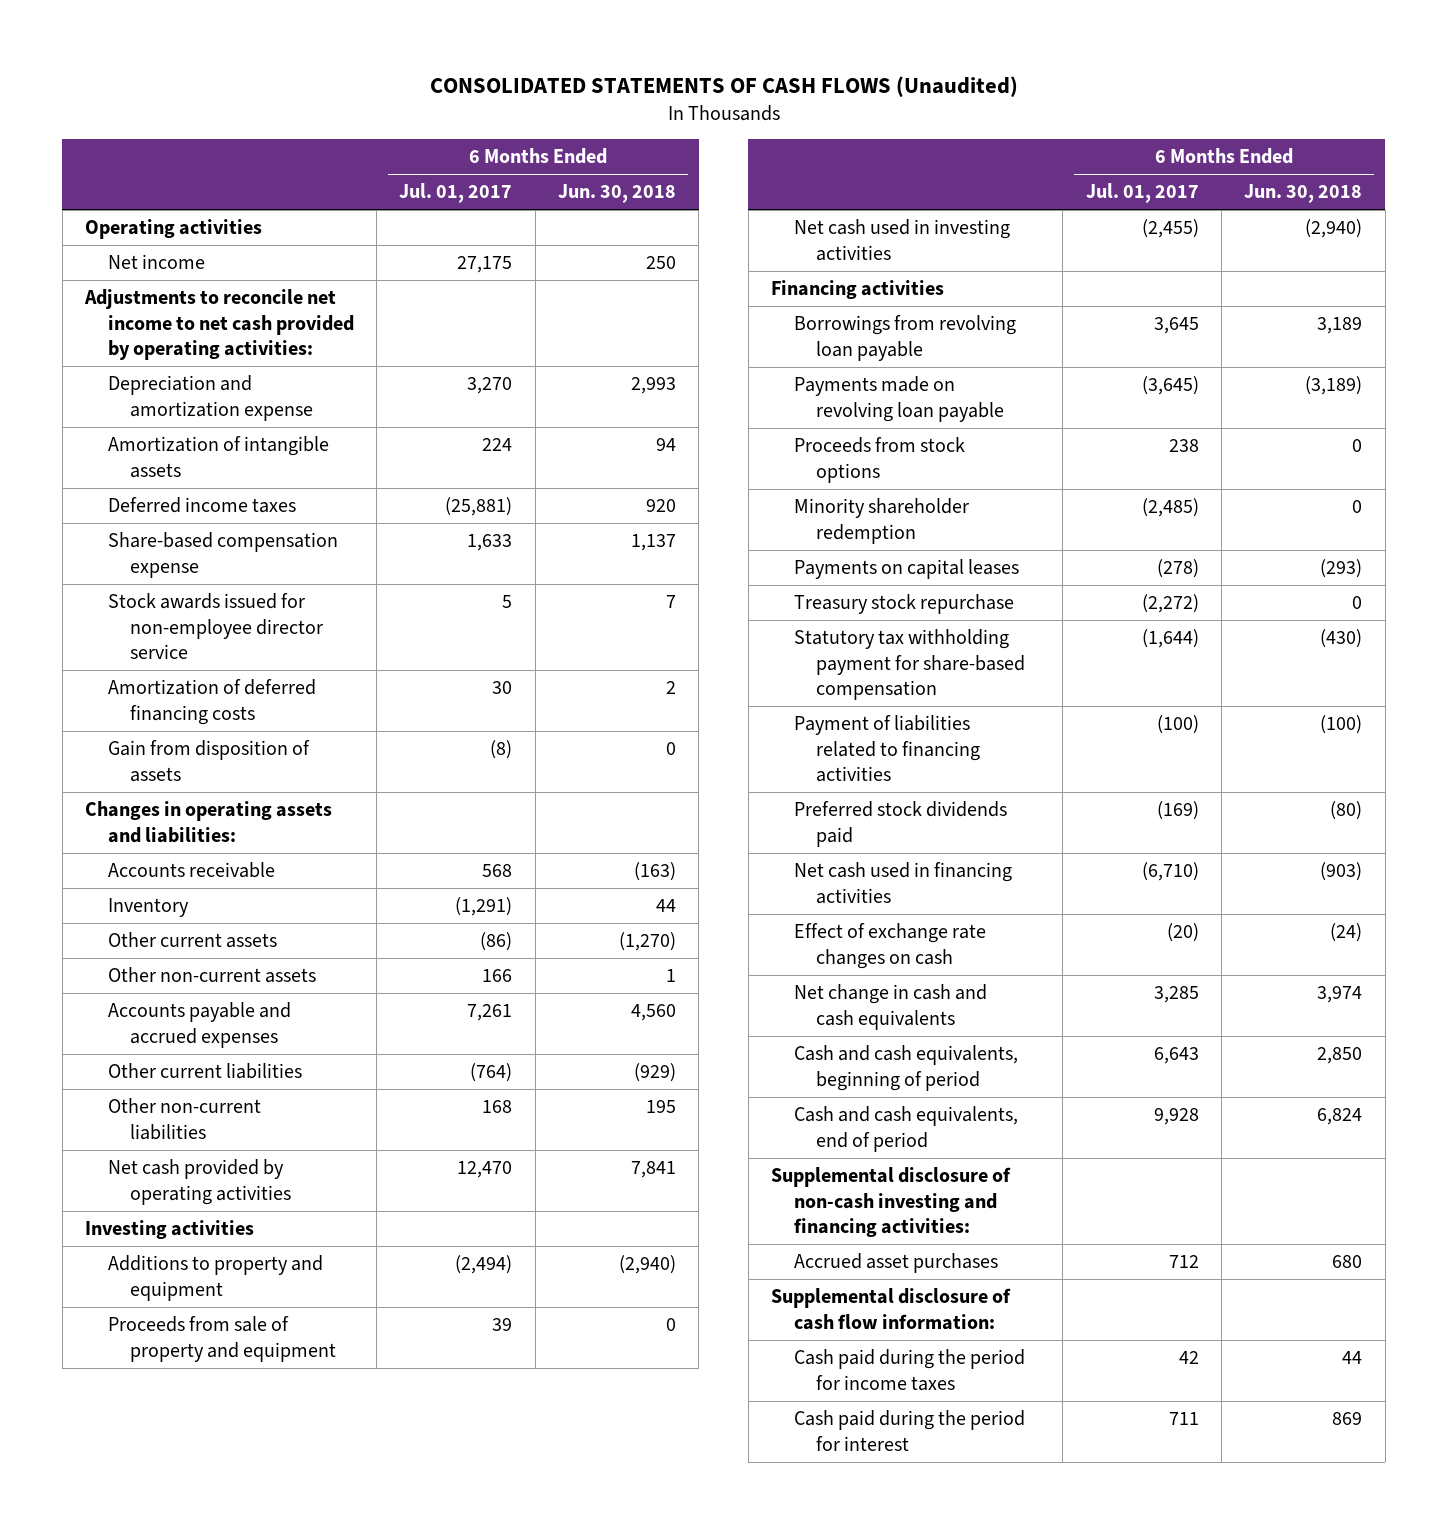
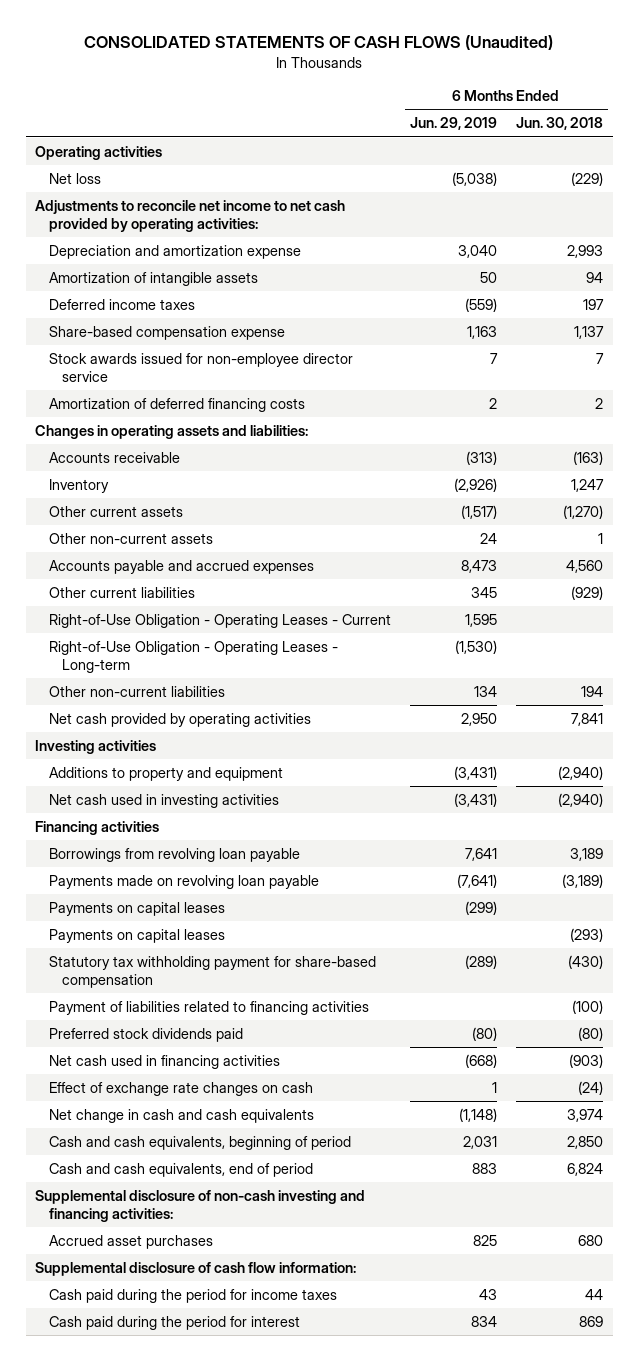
[399,183,513,204] Jul. 01, 2017 -> none
none -> [409,117,497,131] Jun. 29, 2019
[107,253,205,269] Net income -> [48,172,101,184] Net loss
[646,255,677,269] 250 -> [571,171,604,186] (229)
[646,498,677,512] 920 -> [583,298,605,310] 197
[107,739,310,782] Gain from disposition of assets -> none
[656,898,677,912] 44 -> [571,478,605,492] 1,247
none -> [48,613,391,628] Right-of-Use Obligation - Operating Leases - Current
none -> [48,640,338,674] Right-of-Use Obligation - Operating Leases - Long-term
[646,1099,677,1113] 195 -> [581,685,604,697] 194
[107,1315,337,1362] Proceeds from sale of property and equipment -> none
[793,436,965,483] Proceeds from stock options -> none
[793,497,969,544] Minority shareholder redemption -> none
none -> [48,901,225,916] Payments on capital leases
[793,593,1014,614] Treasury stock repurchase -> none

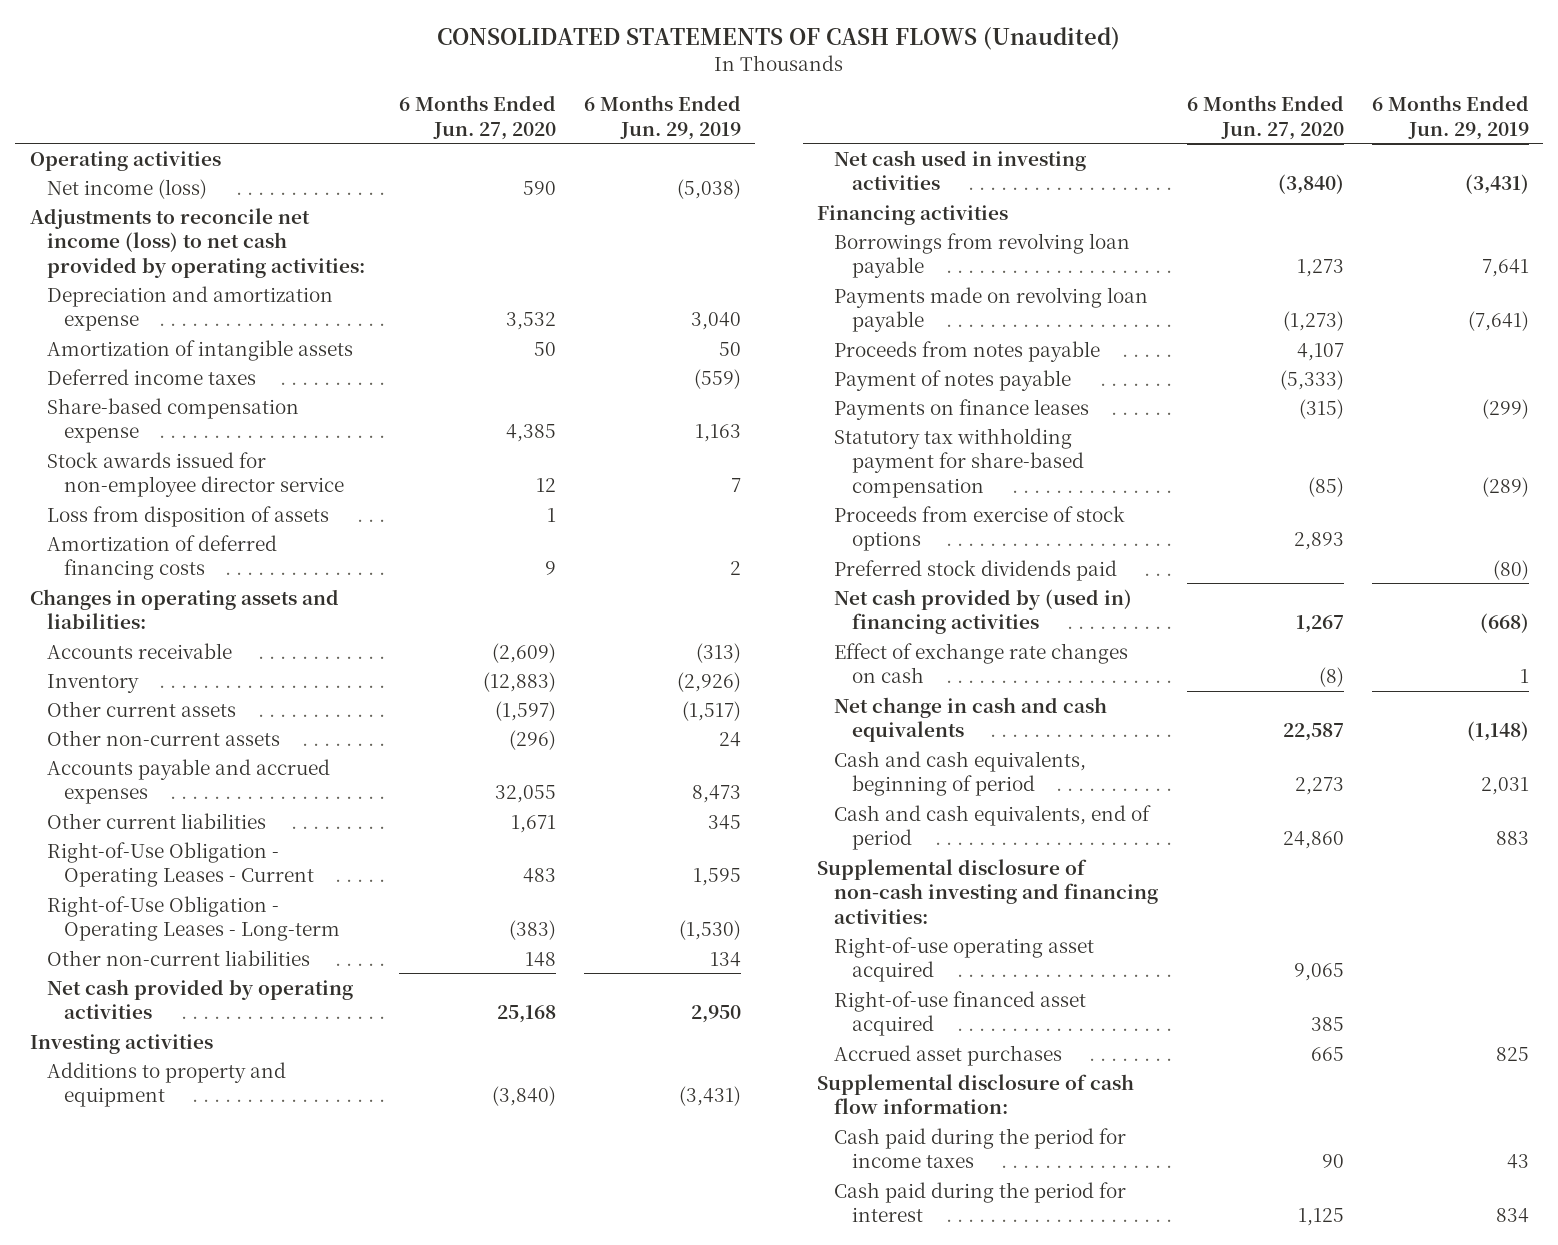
[516,117,604,131] Jun. 30, 2018 -> none
none -> [399,95,557,140] 6 Months Ended Jun. 27, 2020
[48,172,101,184] Net loss -> [46,178,207,199] Net income (loss)
[35,199,346,233] Adjustments to reconcile net income to net cash provided by operating activities: -> [29,207,365,278] Adjustments to reconcile net income (loss) to net cash provided by operating activities:
none -> [46,505,329,527] Loss from disposition of assets
[48,928,225,943] Payments on capital leases -> none
none -> [834,340,1101,362] Proceeds from notes payable
none -> [834,369,1072,391] Payment of notes payable
[48,901,225,916] Payments on capital leases -> [834,398,1090,420] Payments on finance leases
[48,1000,369,1015] Payment of liabilities related to financing activities -> none
none -> [834,505,1126,552] Proceeds from exercise of stock options
[48,1054,280,1069] Net cash used in financing activities -> [834,588,1133,635] Net cash provided by (used in) financing activities
none -> [834,936,1095,983] Right-of-use operating asset acquired
none -> [834,990,1087,1037] Right-of-use financed asset acquired

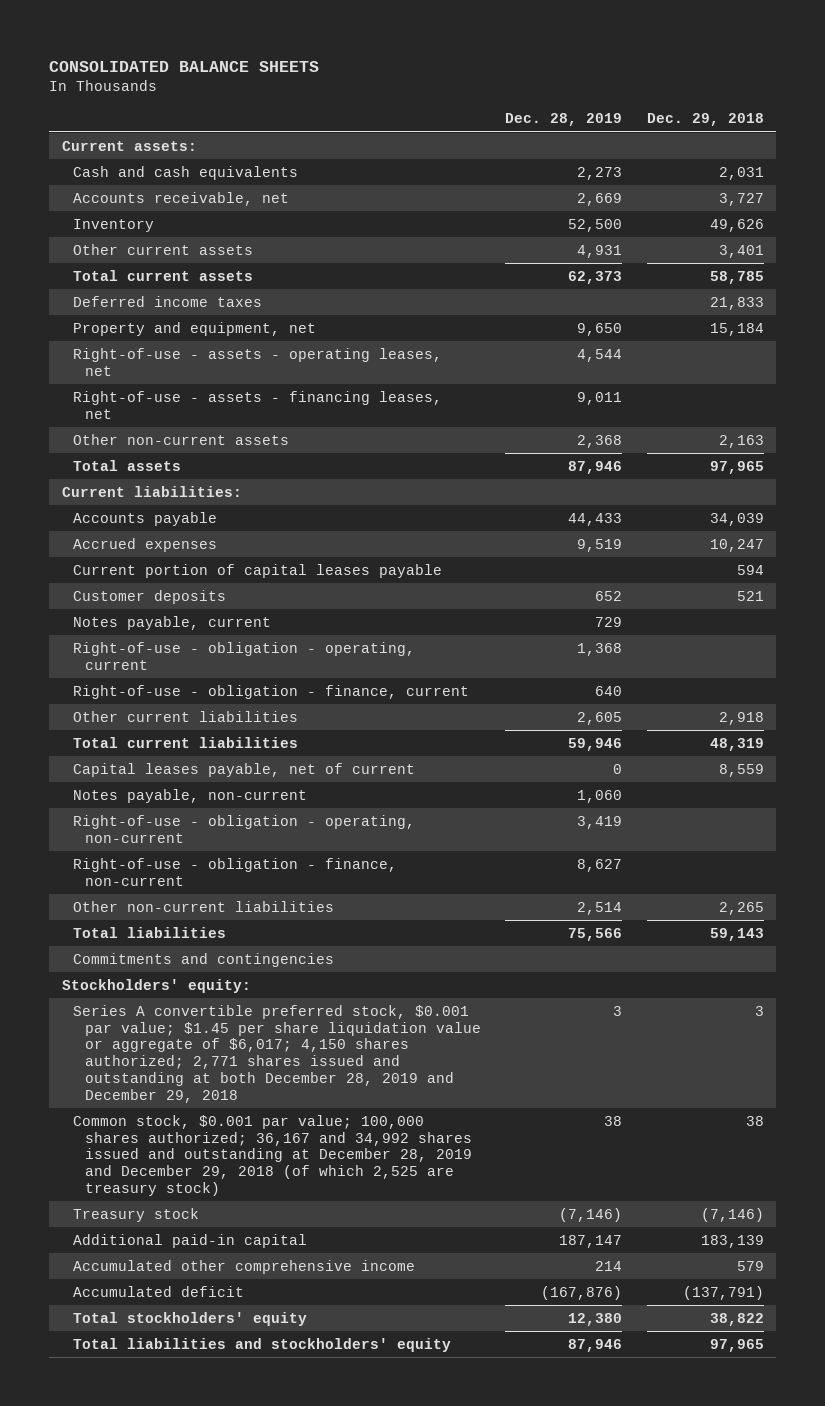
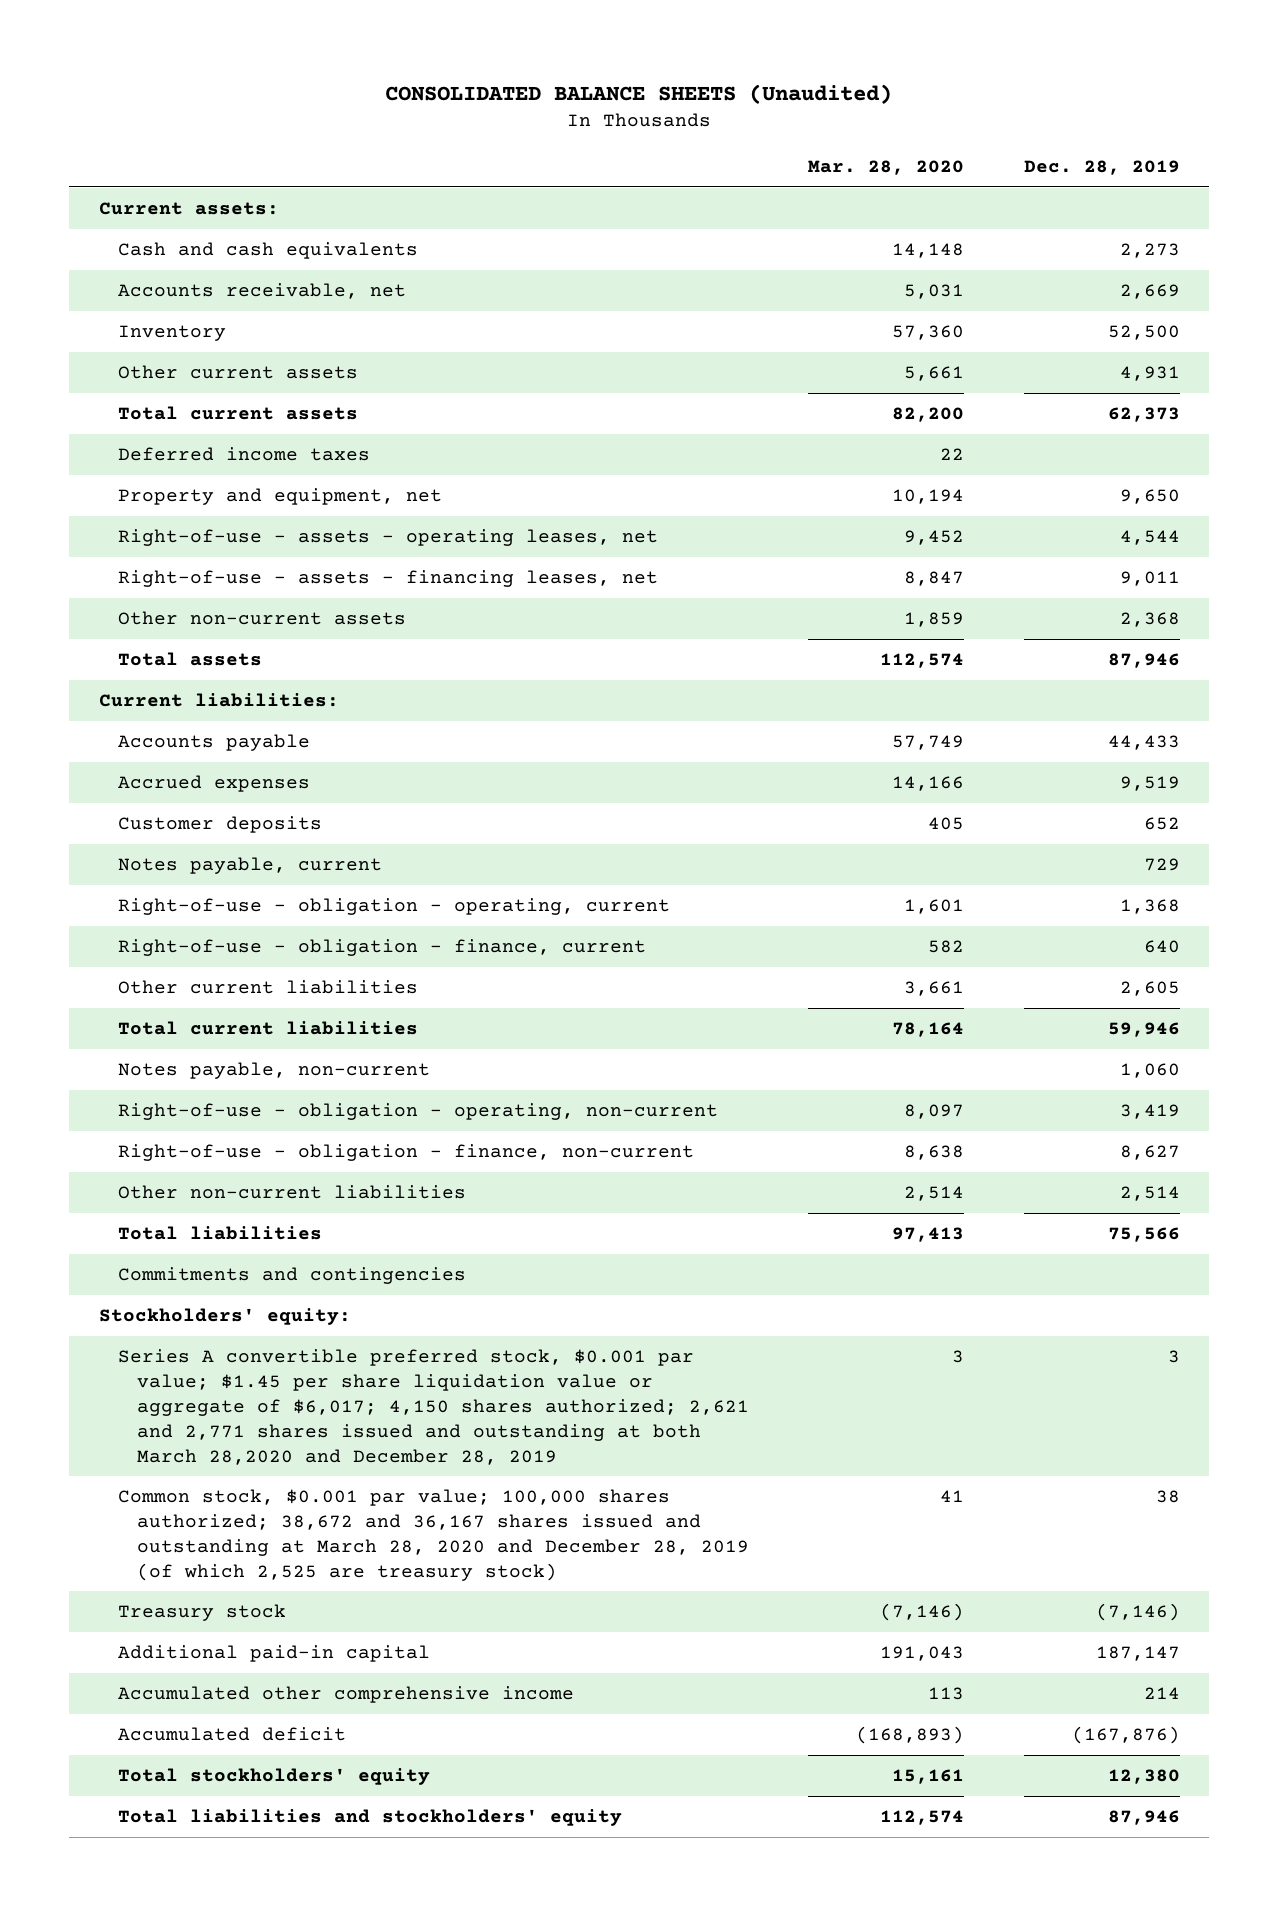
[49,60,320,72] CONSOLIDATED BALANCE SHEETS -> [385,83,893,104] CONSOLIDATED BALANCE SHEETS (Unaudited)
[646,113,764,127] Dec. 29, 2018 -> none
none -> [808,159,965,175] Mar. 28, 2020
[73,563,443,578] Current portion of capital leases payable -> none
[73,762,416,777] Capital leases payable, net of current -> none
[73,1004,481,1103] Series A convertible preferred stock, $0.001 par value; $1.45 per share liquidation value or aggregate of $6,017; 4,150 shares authorized; 2,771 shares issued and outstanding at both December 28, 2019 and December 29, 2018 -> [117,1348,750,1465] Series A convertible preferred stock, $0.001 par value; $1.45 per share liquidation value or aggregate of $6,017; 4,150 shares authorized; 2,621 and 2,771 shares issued and outstanding at both March 28,2020 and December 28, 2019
[73,1114,472,1196] Common stock, $0.001 par value; 100,000 shares authorized; 36,167 and 34,992 shares issued and outstanding at December 28, 2019 and December 29, 2018 (of which 2,525 are treasury stock) -> [117,1488,750,1581] Common stock, $0.001 par value; 100,000 shares authorized; 38,672 and 36,167 shares issued and outstanding at March 28, 2020 and December 28, 2019 (of which 2,525 are treasury stock)

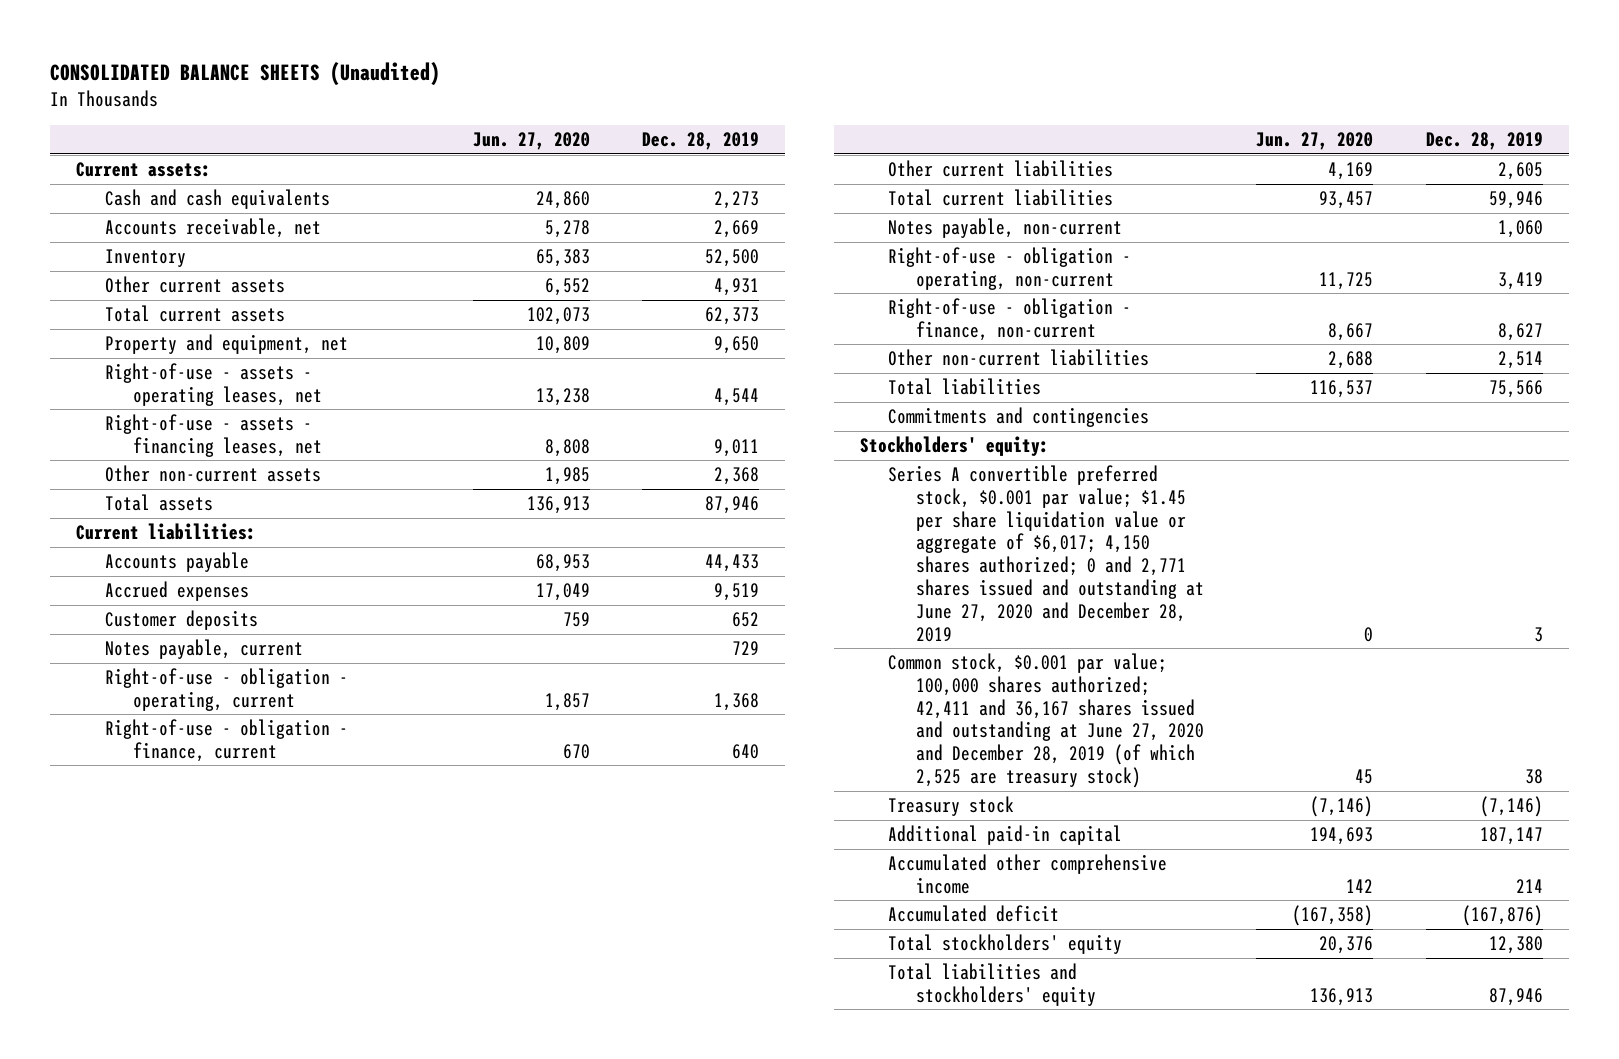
[808,159,965,175] Mar. 28, 2020 -> none
none -> [473,132,591,151] Jun. 27, 2020
[117,446,370,461] Deferred income taxes -> none
[117,1348,750,1465] Series A convertible preferred stock, $0.001 par value; $1.45 per share liquidation value or aggregate of $6,017; 4,150 shares authorized; 2,621 and 2,771 shares issued and outstanding at both March 28,2020 and December 28, 2019 -> [887,465,1205,642] Series A convertible preferred stock, $0.001 par value; $1.45 per share liquidation value or aggregate of $6,017; 4,150 shares authorized; 0 and 2,771 shares issued and outstanding at June 27, 2020 and December 28, 2019
[117,1488,750,1581] Common stock, $0.001 par value; 100,000 shares authorized; 38,672 and 36,167 shares issued and outstanding at March 28, 2020 and December 28, 2019 (of which 2,525 are treasury stock) -> [887,653,1205,789] Common stock, $0.001 par value; 100,000 shares authorized; 42,411 and 36,167 shares issued and outstanding at June 27, 2020 and December 28, 2019 (of which 2,525 are treasury stock)

